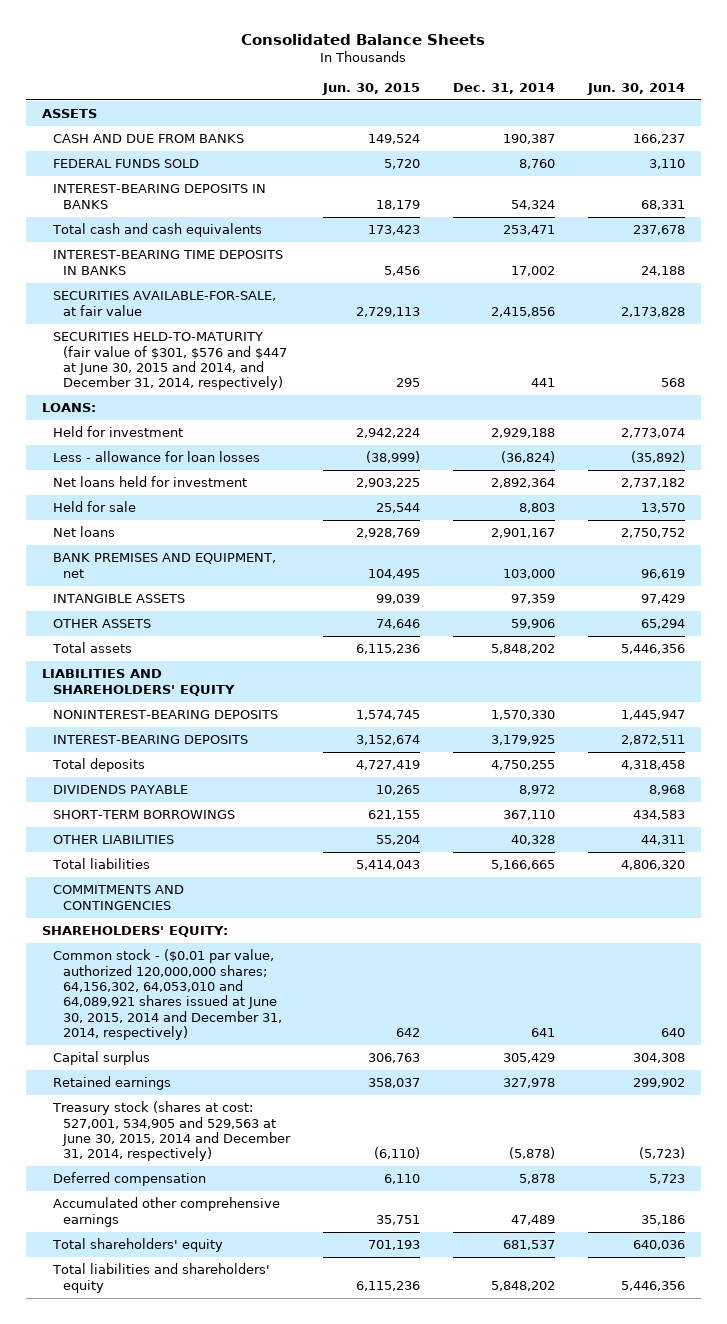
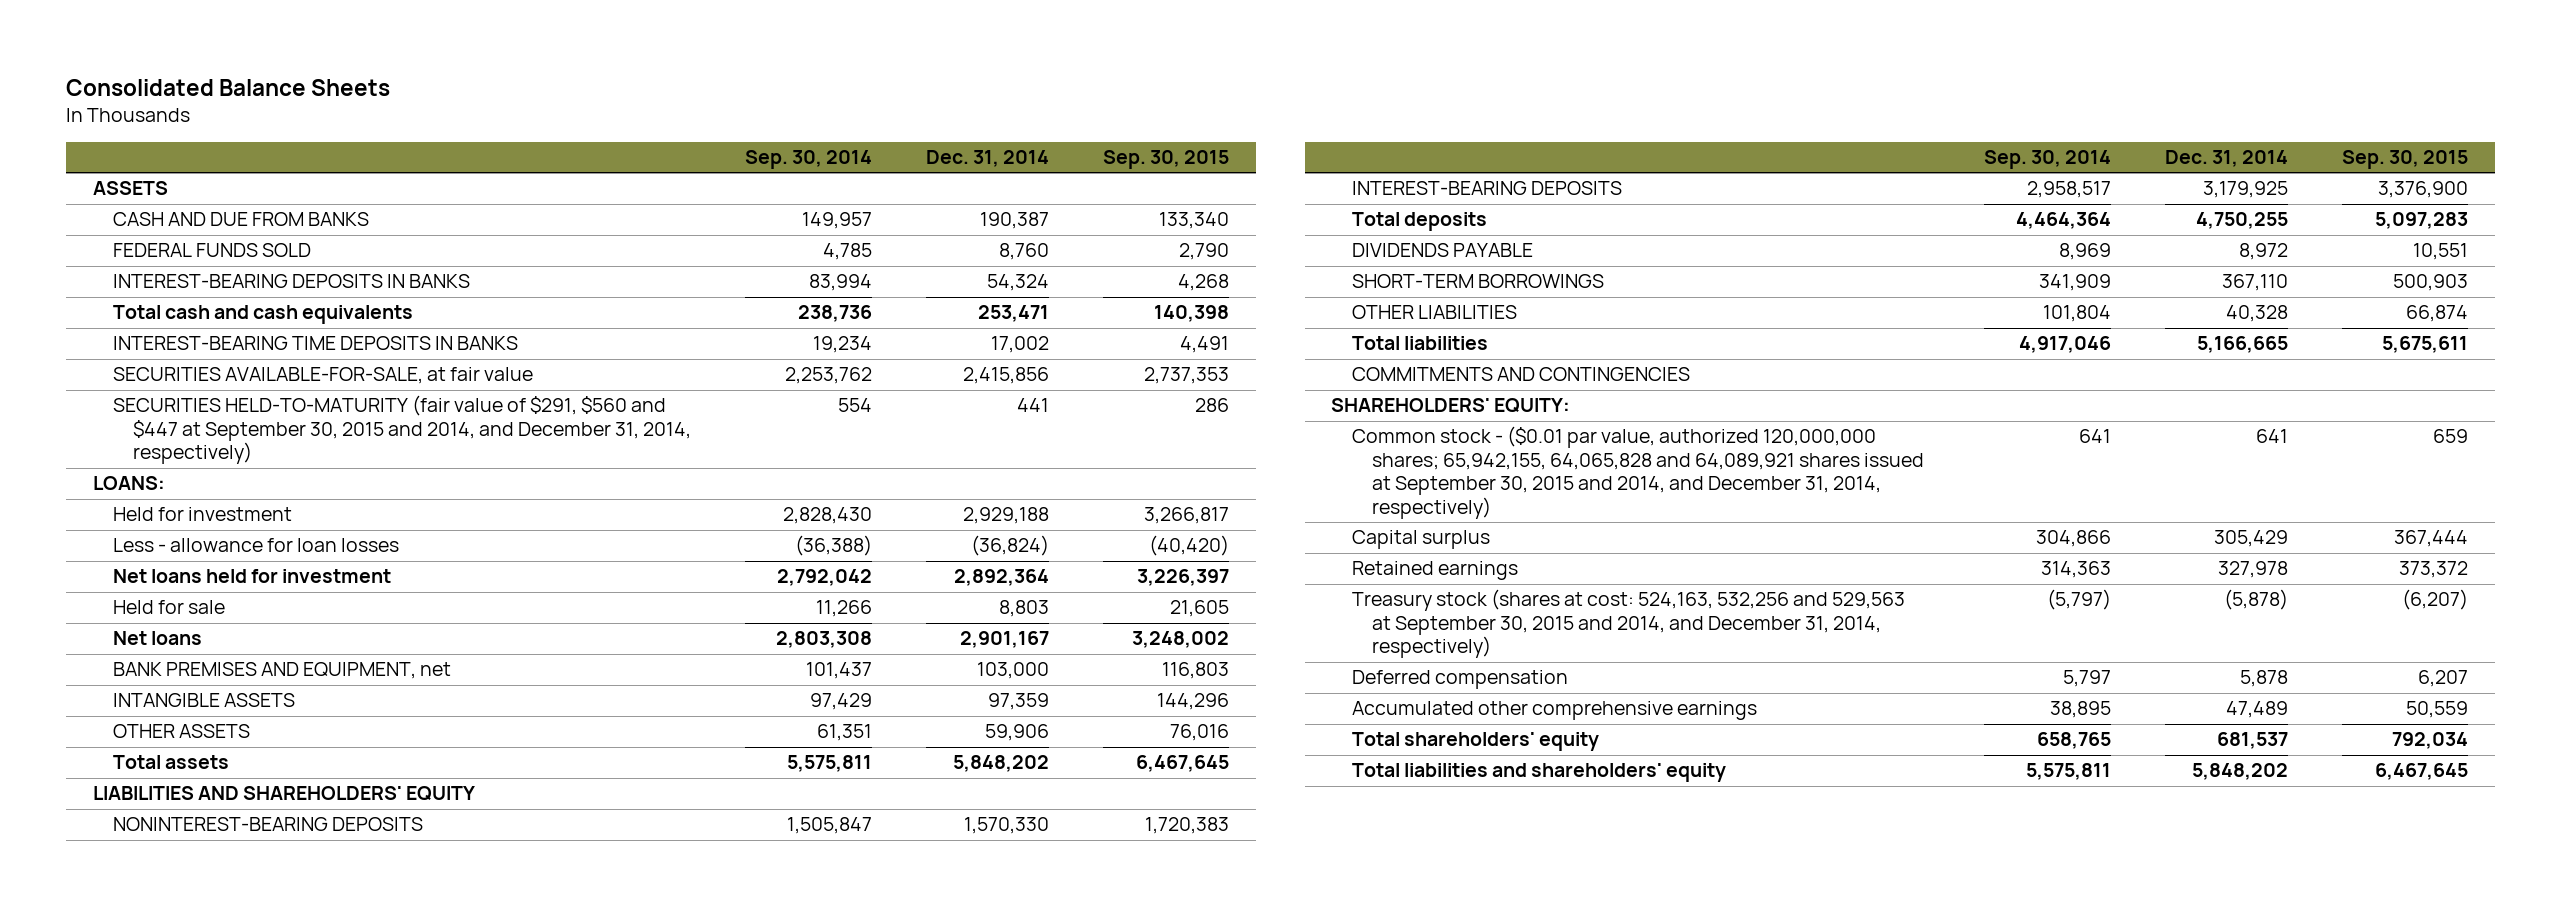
[322,82,421,95] Jun. 30, 2015 -> none
[586,82,685,95] Jun. 30, 2014 -> none
none -> [745,150,873,170] Sep. 30, 2014
none -> [1102,150,1229,170] Sep. 30, 2015
[52,332,288,391] SECURITIES HELD-TO-MATURITY (fair value of $301, $576 and $447 at June 30, 2015 and 2014, and December 31, 2014, respectively) -> [113,395,692,465] SECURITIES HELD-TO-MATURITY (fair value of $291, $560 and $447 at September 30, 2015 and 2014, and December 31, 2014, respectively)
[52,949,283,1041] Common stock - ($0.01 par value, authorized 120,000,000 shares; 64,156,302, 64,053,010 and 64,089,921 shares issued at June 30, 2015, 2014 and December 31, 2014, respectively) -> [1351,426,1924,520] Common stock - ($0.01 par value, authorized 120,000,000 shares; 65,942,155, 64,065,828 and 64,089,921 shares issued at September 30, 2015 and 2014, and December 31, 2014, respectively)
[51,1101,292,1162] Treasury stock (shares at cost: 527,001, 534,905 and 529,563 at June 30, 2015, 2014 and December 31, 2014, respectively) -> [1351,589,1905,659] Treasury stock (shares at cost: 524,163, 532,256 and 529,563 at September 30, 2015 and 2014, and December 31, 2014, respectively)

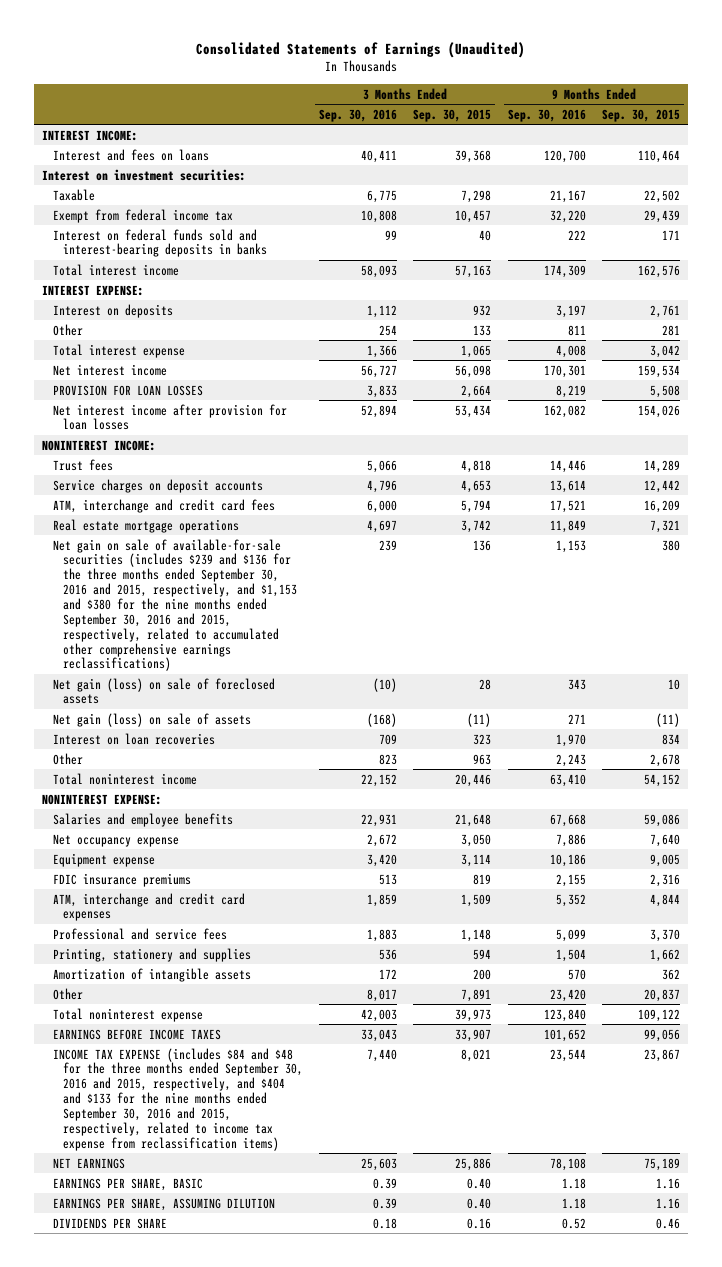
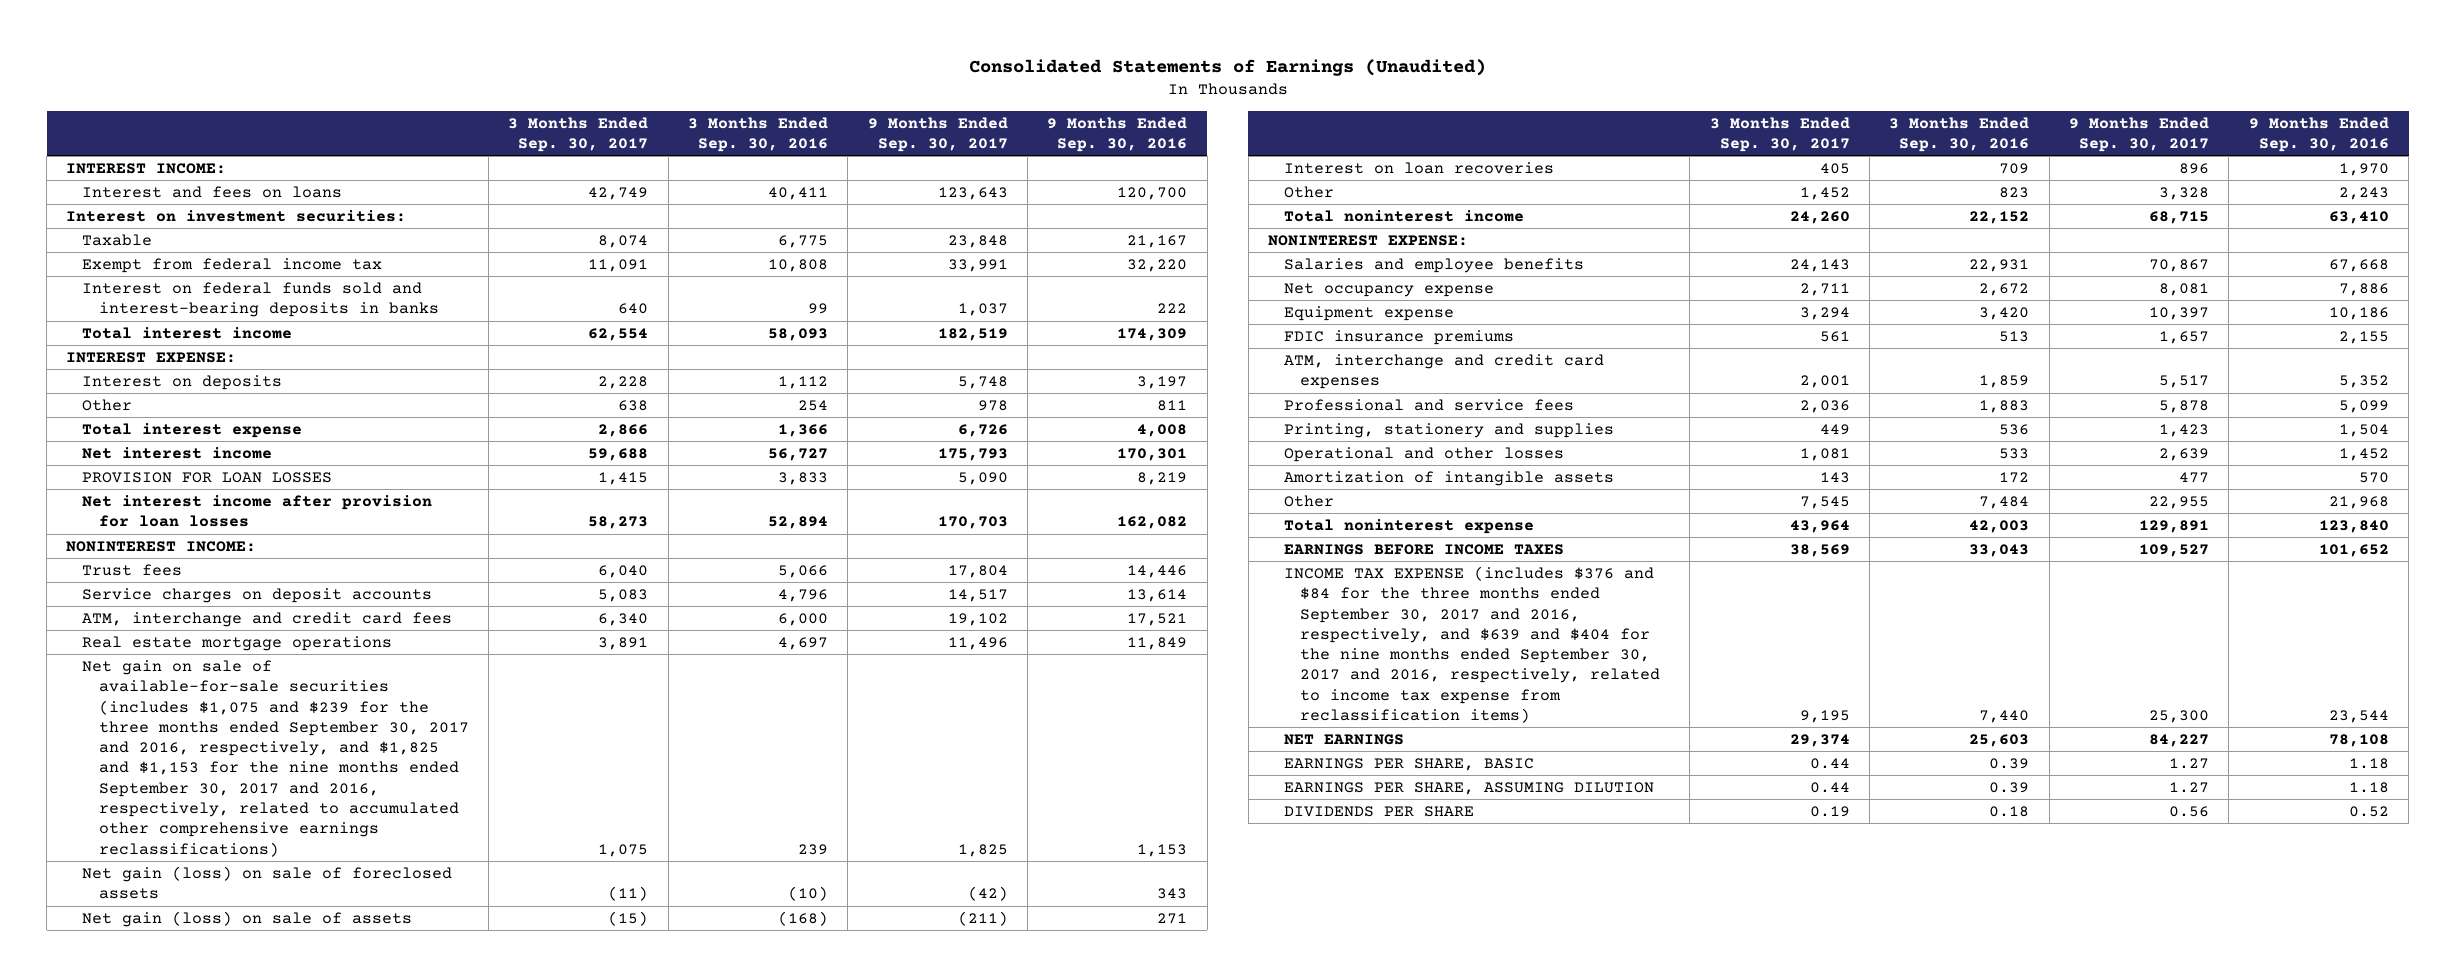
[413,108,492,122] Sep. 30, 2015 -> none
[601,108,680,122] Sep. 30, 2015 -> none
none -> [508,116,649,153] 3 Months Ended Sep. 30, 2017
none -> [867,116,1008,153] 9 Months Ended Sep. 30, 2017
[52,538,297,672] Net gain on sale of available-for-sale securities (includes $239 and $136 for the three months ended September 30, 2016 and 2015, respectively, and $1,153 and $380 for the nine months ended September 30, 2016 and 2015, respectively, related to accumulated other comprehensive earnings reclassifications) -> [82,659,469,857] Net gain on sale of available-for-sale securities (includes $1,075 and $239 for the three months ended September 30, 2017 and 2016, respectively, and $1,825 and $1,153 for the nine months ended September 30, 2017 and 2016, respectively, related to accumulated other comprehensive earnings reclassifications)
none -> [1284,446,1565,462] Operational and other losses
[367,988,398,1002] 8,017 -> [1979,495,2030,509] 7,484
[549,988,586,1002] 23,420 -> [2328,495,2389,509] 21,968
[52,1047,303,1151] INCOME TAX EXPENSE (includes $84 and $48 for the three months ended September 30, 2016 and 2015, respectively, and $404 and $133 for the nine months ended September 30, 2016 and 2015, respectively, related to income tax expense from reclassification items) -> [1284,565,1661,724] INCOME TAX EXPENSE (includes $376 and $84 for the three months ended September 30, 2017 and 2016, respectively, and $639 and $404 for the nine months ended September 30, 2017 and 2016, respectively, related to income tax expense from reclassification items)

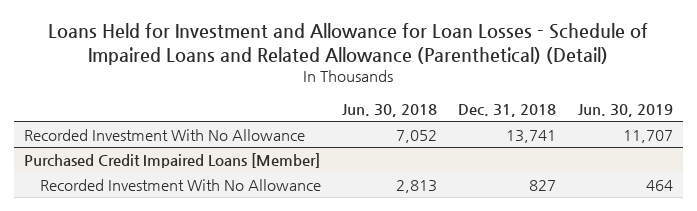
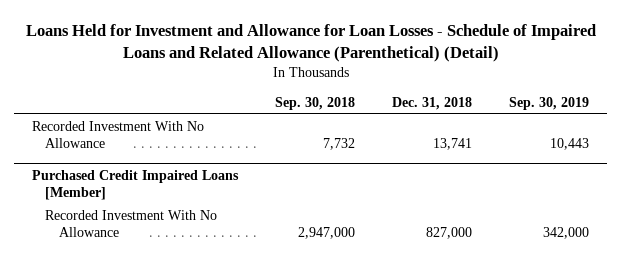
[342,103,438,117] Jun. 30, 2018 -> none
[577,103,673,117] Jun. 30, 2019 -> none
none -> [275,97,356,111] Sep. 30, 2018
none -> [508,97,589,111] Sep. 30, 2019
[529,179,557,191] 827 -> [425,227,472,240] 827,000

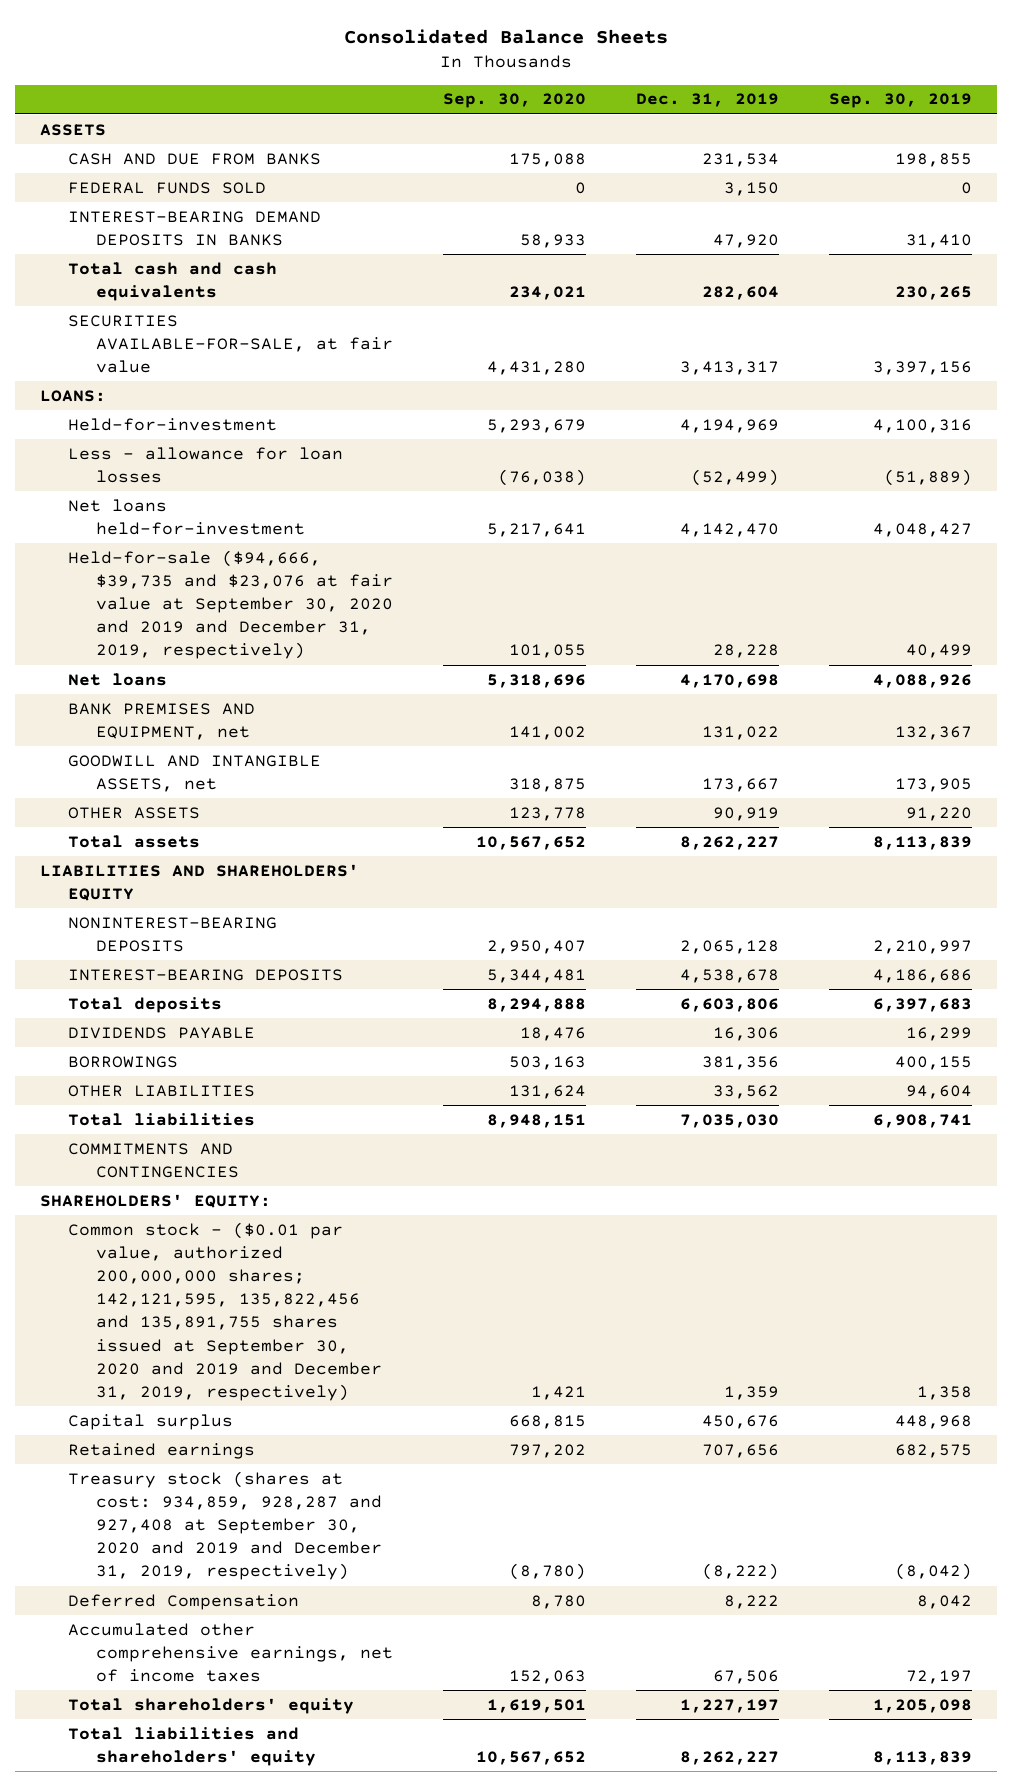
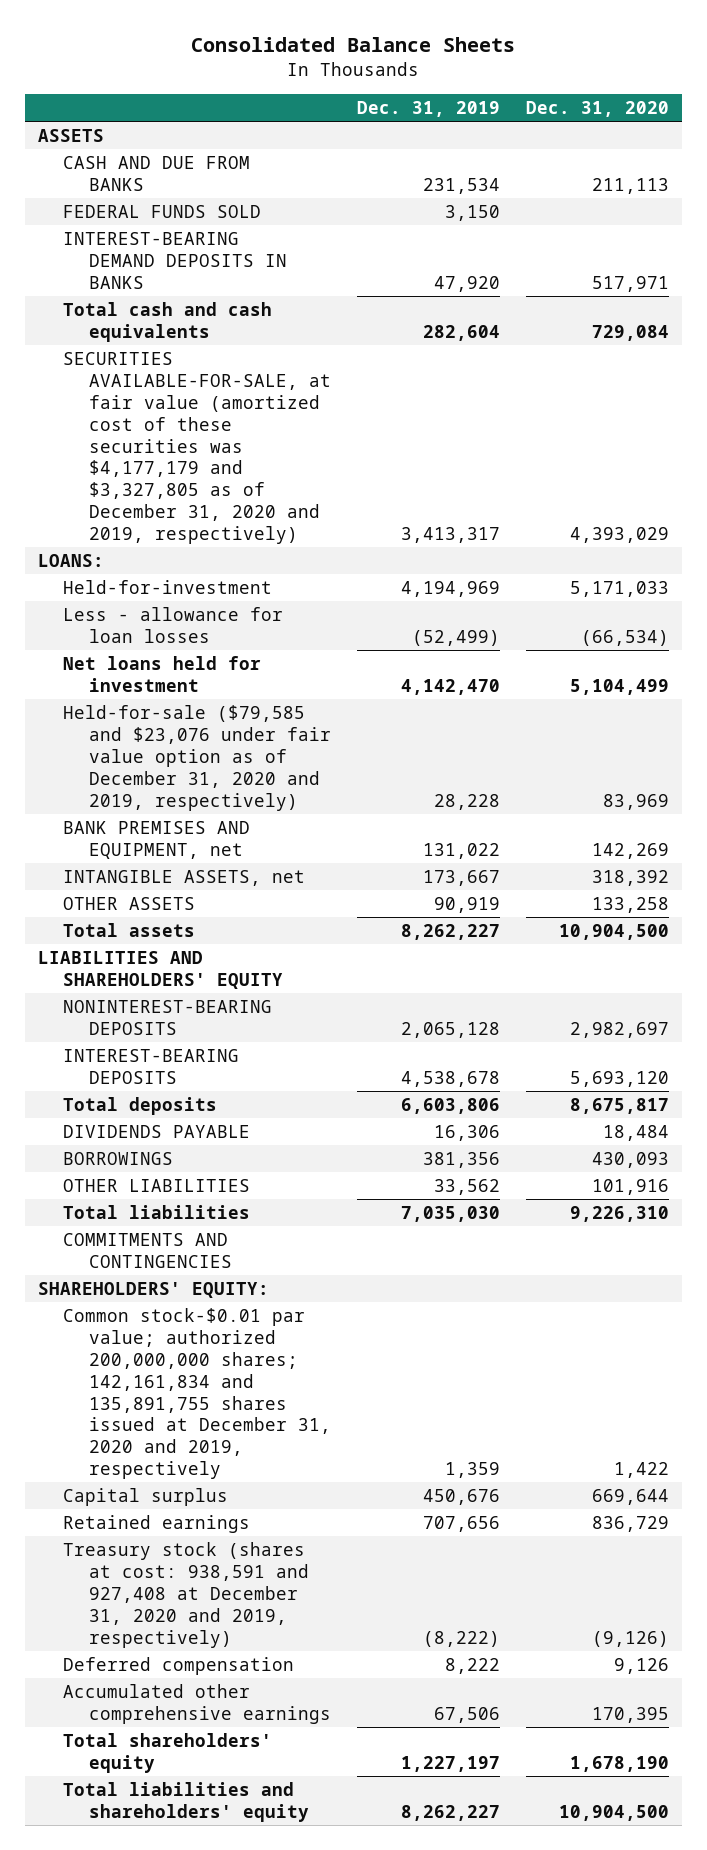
[442,93,586,109] Sep. 30, 2020 -> none
[828,93,972,109] Sep. 30, 2019 -> none
none -> [525,100,669,117] Dec. 31, 2020
[68,314,394,374] SECURITIES AVAILABLE-FOR-SALE, at fair value -> [63,352,331,544] SECURITIES AVAILABLE-FOR-SALE, at fair value (amortized cost of these securities was $4,177,179 and $3,327,805 as of December 31, 2020 and 2019, respectively)
[68,672,168,686] Net loans -> none
[68,498,306,535] Net loans held-for-investment -> [63,656,262,692] Net loans held for investment
[68,549,394,660] Held-for-sale ($94,666, $39,735 and $23,076 at fair value at September 30, 2020 and 2019 and December 31, 2019, respectively) -> [63,705,331,811] Held-for-sale ($79,585 and $23,076 under fair value option as of December 31, 2020 and 2019, respectively)
[68,754,322,792] GOODWILL AND INTANGIBLE ASSETS, net -> [63,870,306,887] INTANGIBLE ASSETS, net
[68,1221,383,1401] Common stock - ($0.01 par value, authorized 200,000,000 shares; 142,121,595, 135,822,456 and 135,891,755 shares issued at September 30, 2020 and 2019 and December 31, 2019, respectively) -> [63,1308,331,1480] Common stock-$0.01 par value; authorized 200,000,000 shares; 142,161,834 and 135,891,755 shares issued at December 31, 2020 and 2019, respectively
[68,1470,383,1581] Treasury stock (shares at cost: 934,859, 928,287 and 927,408 at September 30, 2020 and 2019 and December 31, 2019, respectively) -> [63,1542,309,1648] Treasury stock (shares at cost: 938,591 and 927,408 at December 31, 2020 and 2019, respectively)
[68,1593,300,1610] Deferred Compensation -> [63,1657,295,1676] Deferred compensation
[68,1622,394,1683] Accumulated other comprehensive earnings, net of income taxes -> [63,1684,331,1724] Accumulated other comprehensive earnings

